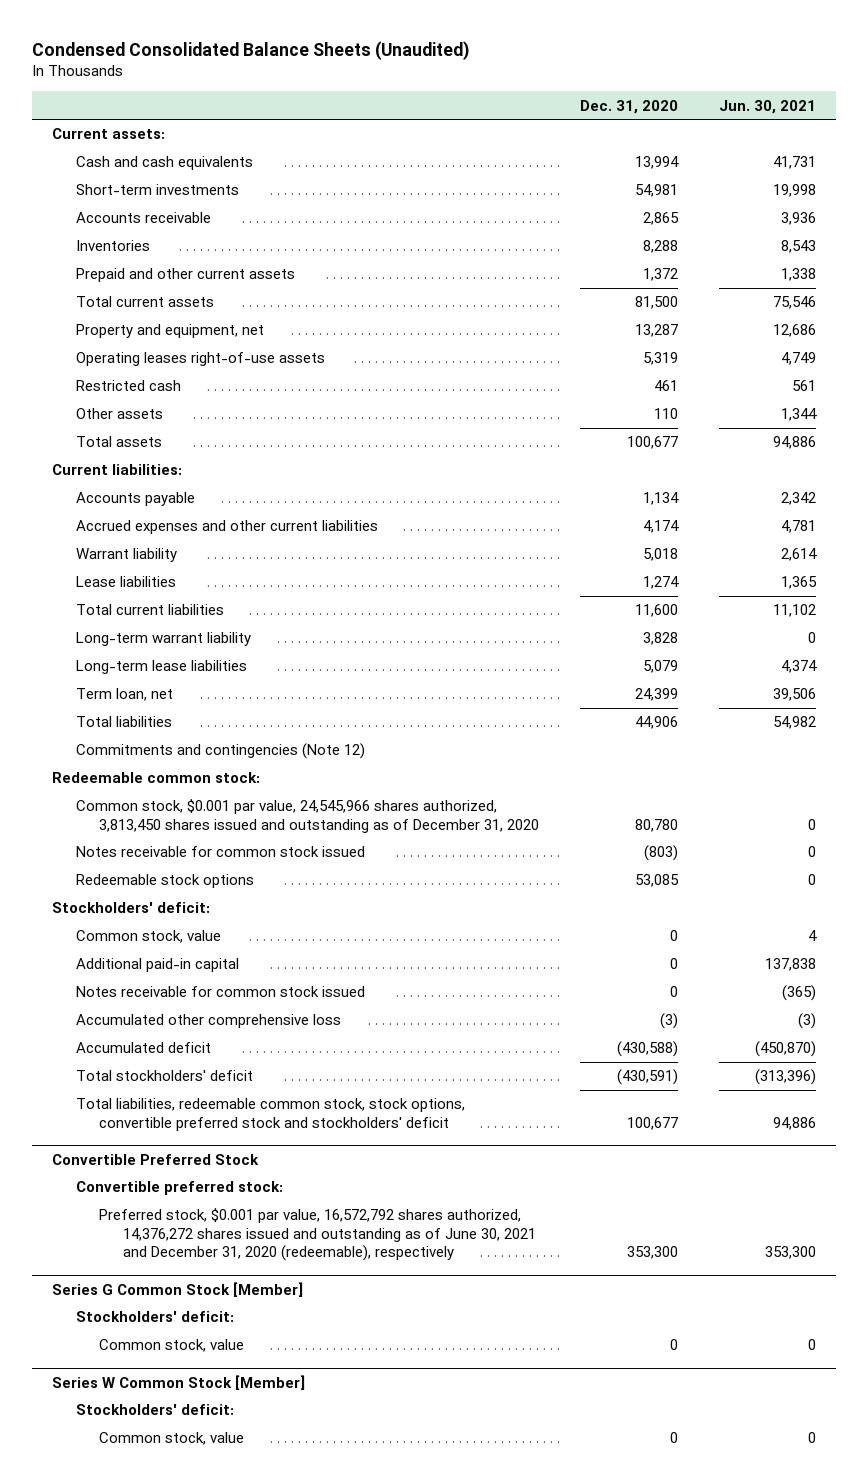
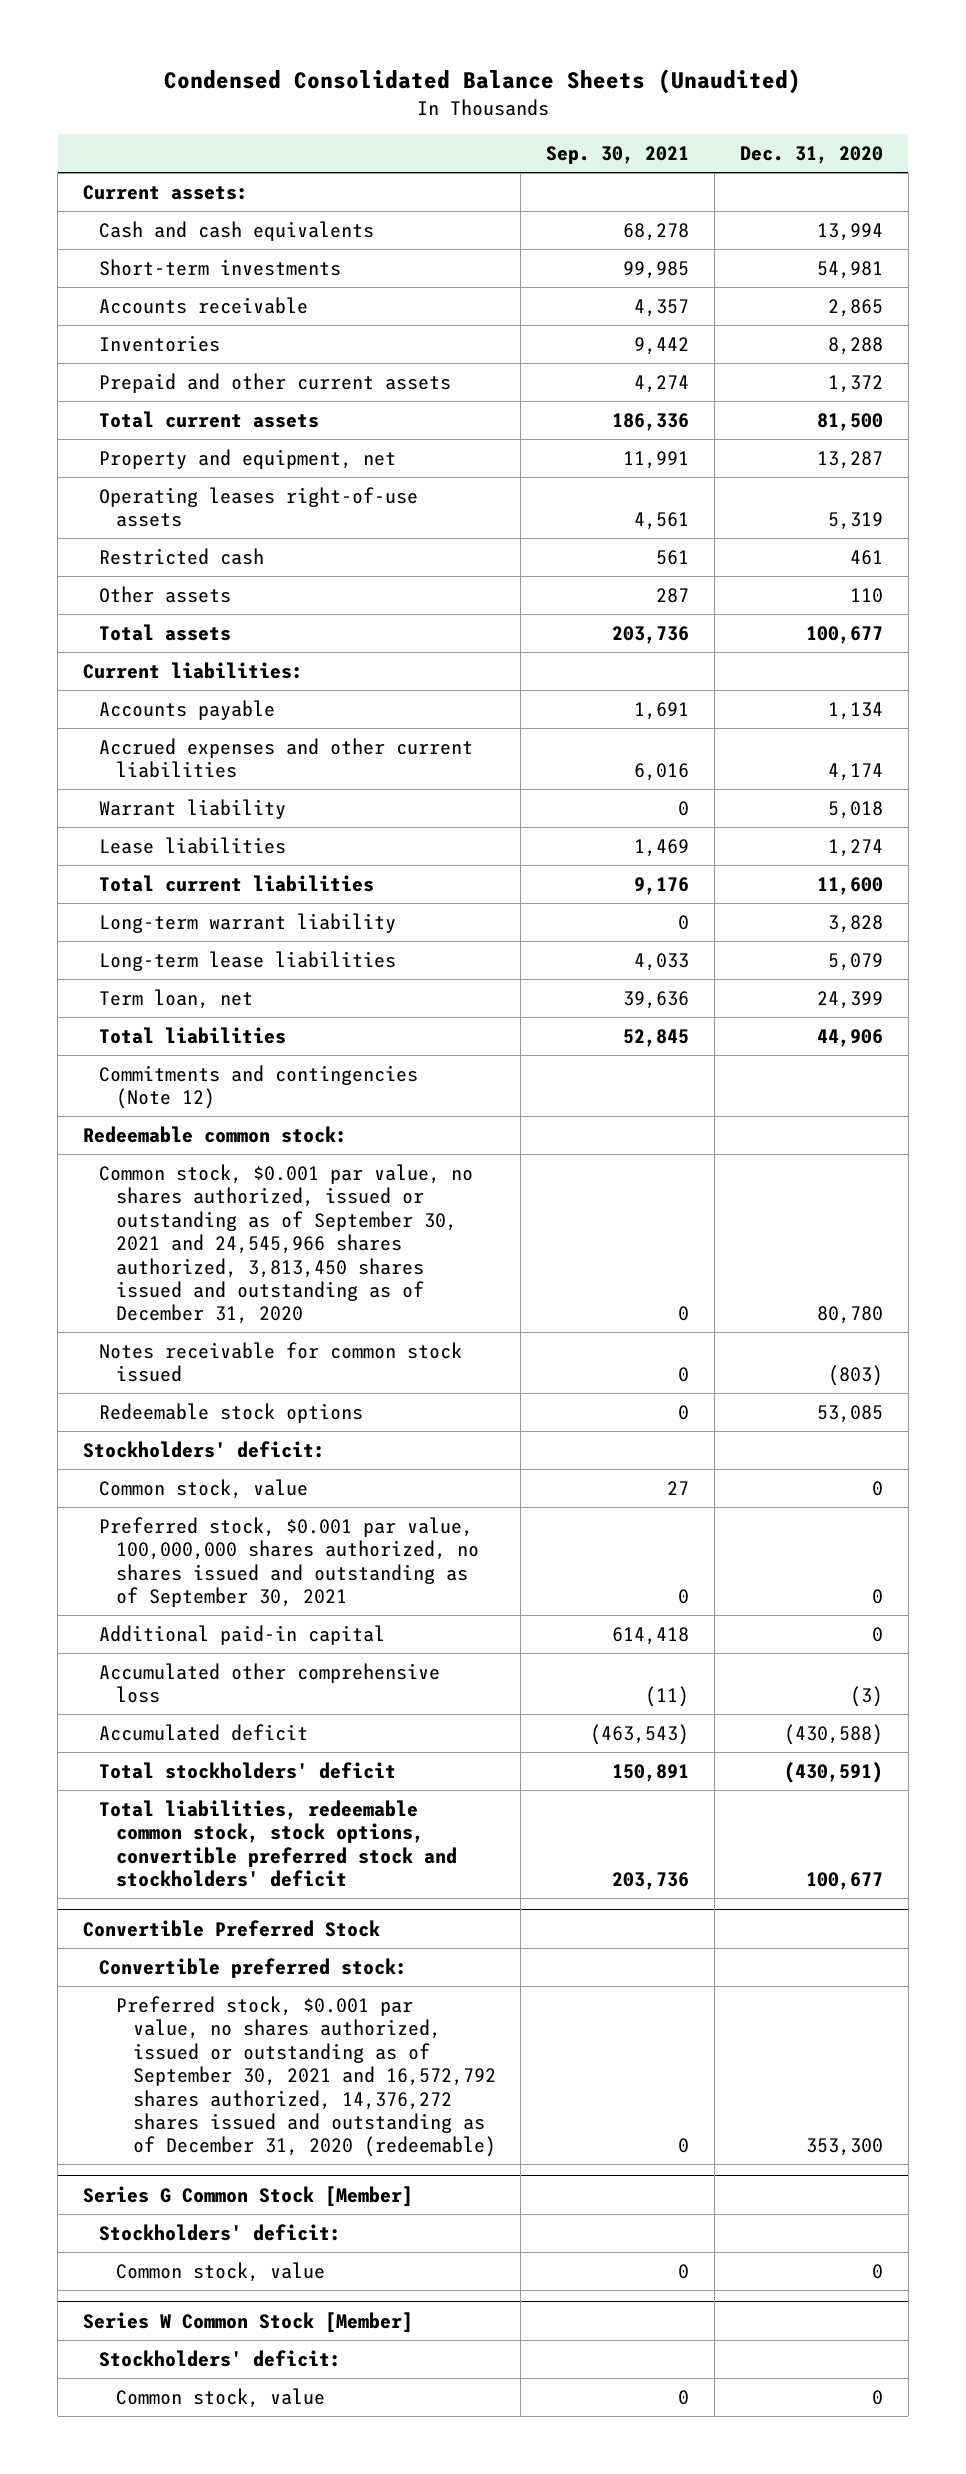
[718,99,816,114] Jun. 30, 2021 -> none
none -> [546,146,690,165] Sep. 30, 2021
[75,799,540,833] Common stock, $0.001 par value, 24,545,966 shares authorized, 3,813,450 shares issued and outstanding as of December 31, 2020 -> [99,1163,474,1325] Common stock, $0.001 par value, no shares authorized, issued or outstanding as of September 30, 2021 and 24,545,966 shares authorized, 3,813,450 shares issued and outstanding as of December 31, 2020
none -> [99,1516,480,1608] Preferred stock, $0.001 par value, 100,000,000 shares authorized, no shares issued and outstanding as of September 30, 2021
[75,986,365,998] Notes receivable for common stock issued -> none
[99,1208,536,1262] Preferred stock, $0.001 par value, 16,572,792 shares authorized, 14,376,272 shares issued and outstanding as of June 30, 2021 and December 31, 2020 (redeemable), respectively -> [116,1995,496,2158] Preferred stock, $0.001 par value, no shares authorized, issued or outstanding as of September 30, 2021 and 16,572,792 shares authorized, 14,376,272 shares issued and outstanding as of December 31, 2020 (redeemable)

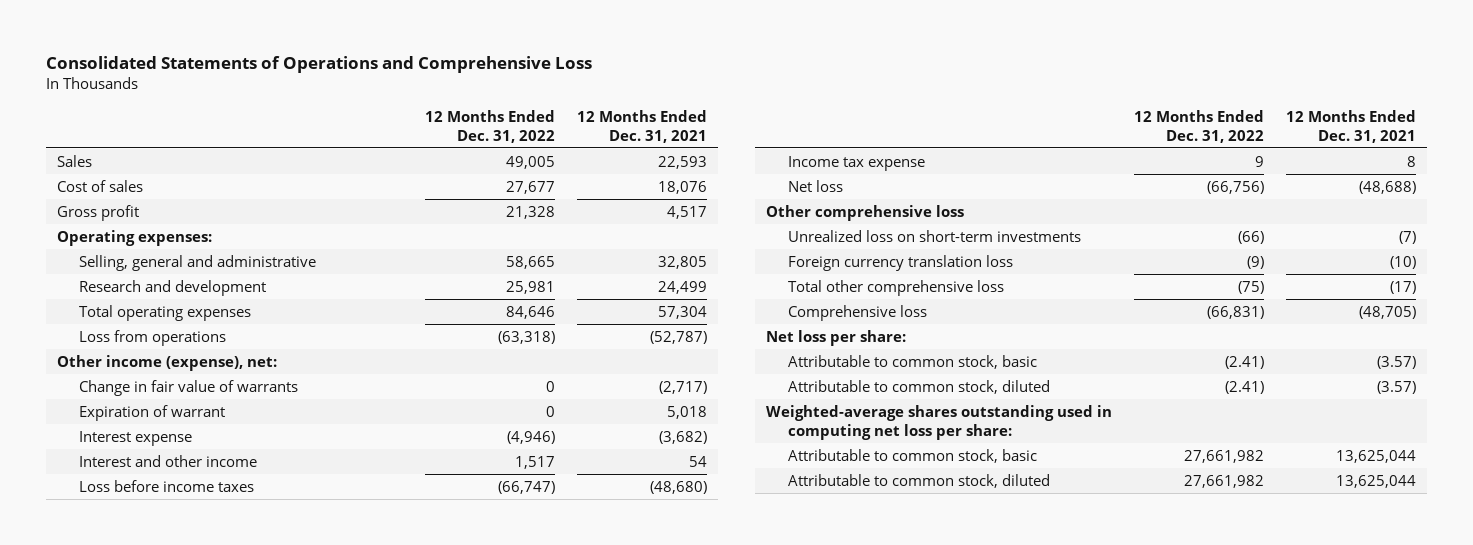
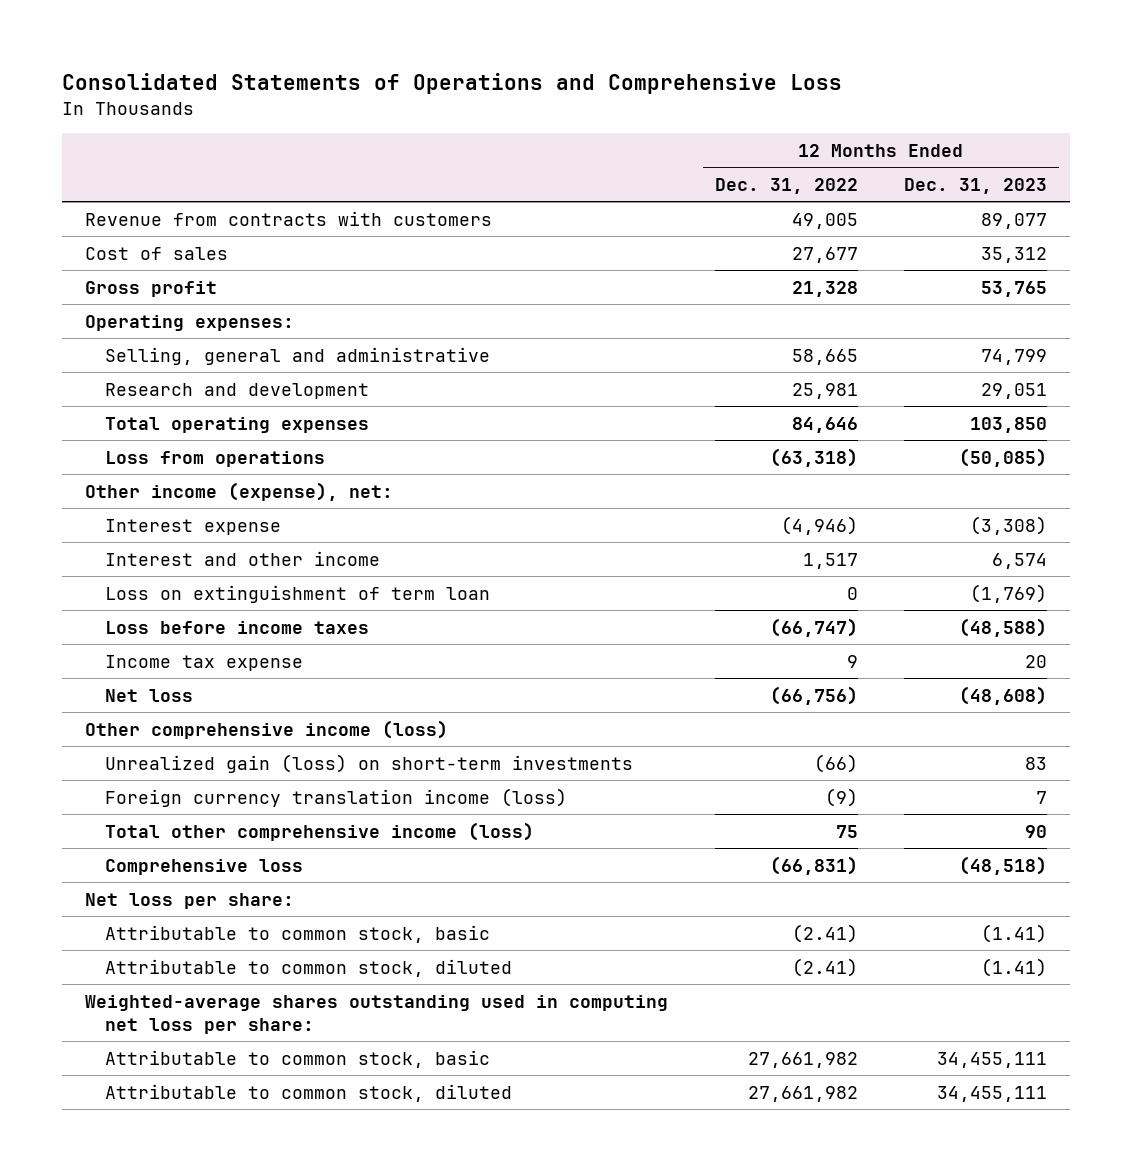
[577,109,708,143] 12 Months Ended Dec. 31, 2021 -> none
none -> [904,177,1048,194] Dec. 31, 2023
[57,154,93,167] Sales -> [85,210,493,226] Revenue from contracts with customers
[78,379,298,396] Change in fair value of warrants -> none
[78,404,225,421] Expiration of warrant -> none
none -> [104,584,490,603] Loss on extinguishment of term loan
[766,204,965,221] Other comprehensive loss -> [85,719,449,739] Other comprehensive income (loss)
[788,229,1082,242] Unrealized loss on short-term investments -> [104,753,633,773] Unrealized gain (loss) on short-term investments
[788,254,1014,271] Foreign currency translation loss -> [104,787,567,807] Foreign currency translation income (loss)
[788,279,1005,296] Total other comprehensive loss -> [104,821,534,841] Total other comprehensive income (loss)
[1238,280,1265,294] (75) -> [835,824,858,838] 75

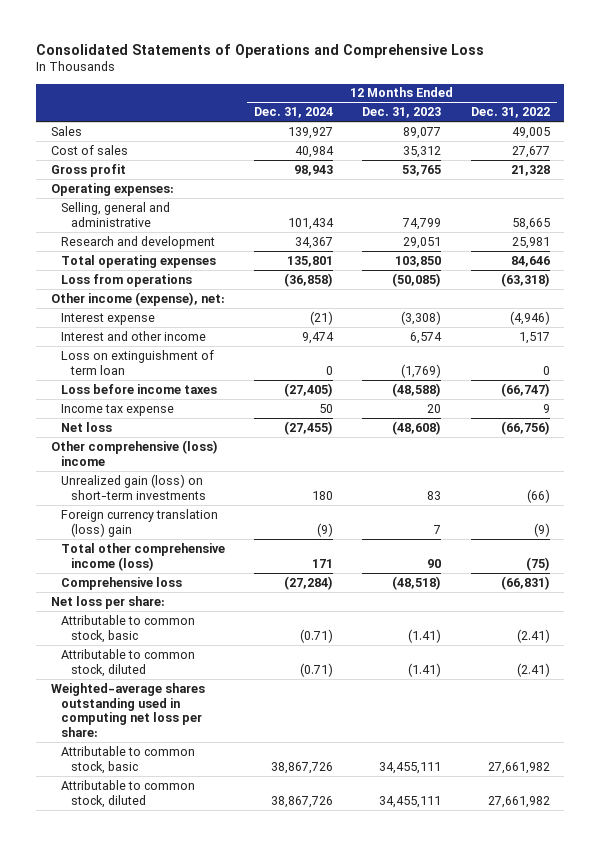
none -> [253,107,333,119] Dec. 31, 2024
[85,210,493,226] Revenue from contracts with customers -> [50,125,82,136] Sales
[85,719,449,739] Other comprehensive income (loss) -> [50,439,218,466] Other comprehensive (loss) income
[104,787,567,807] Foreign currency translation income (loss) -> [60,508,218,537] Foreign currency translation (loss) gain
[835,824,858,838] 75 -> [525,556,550,571] (75)

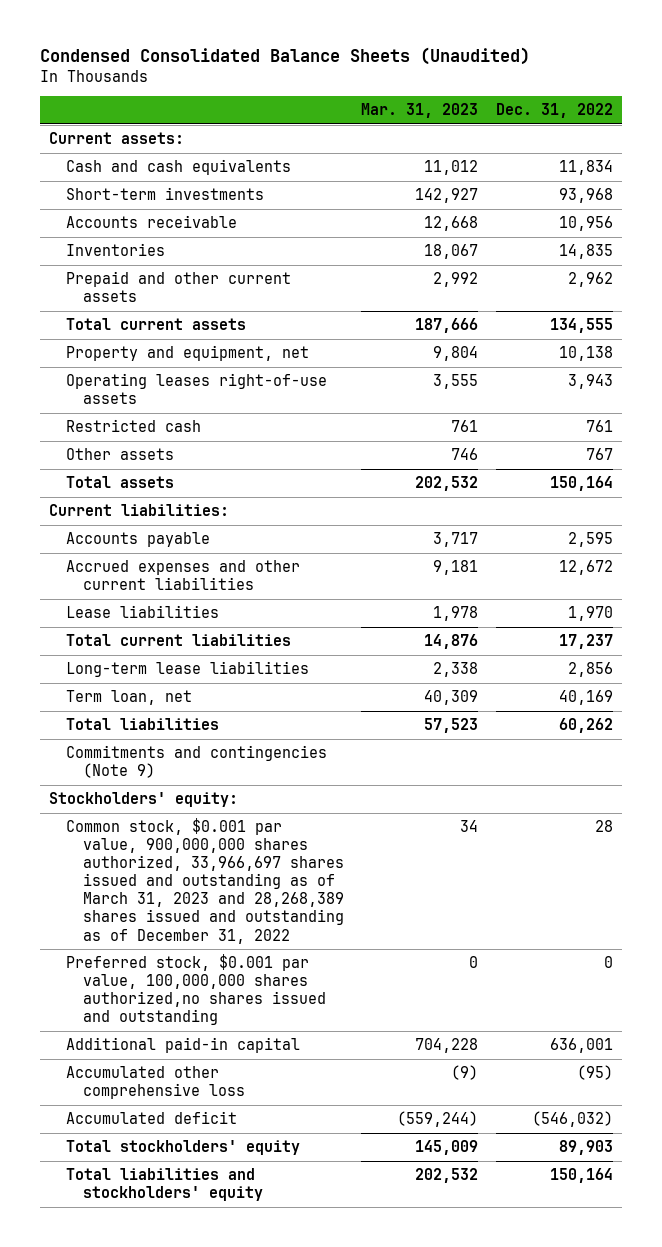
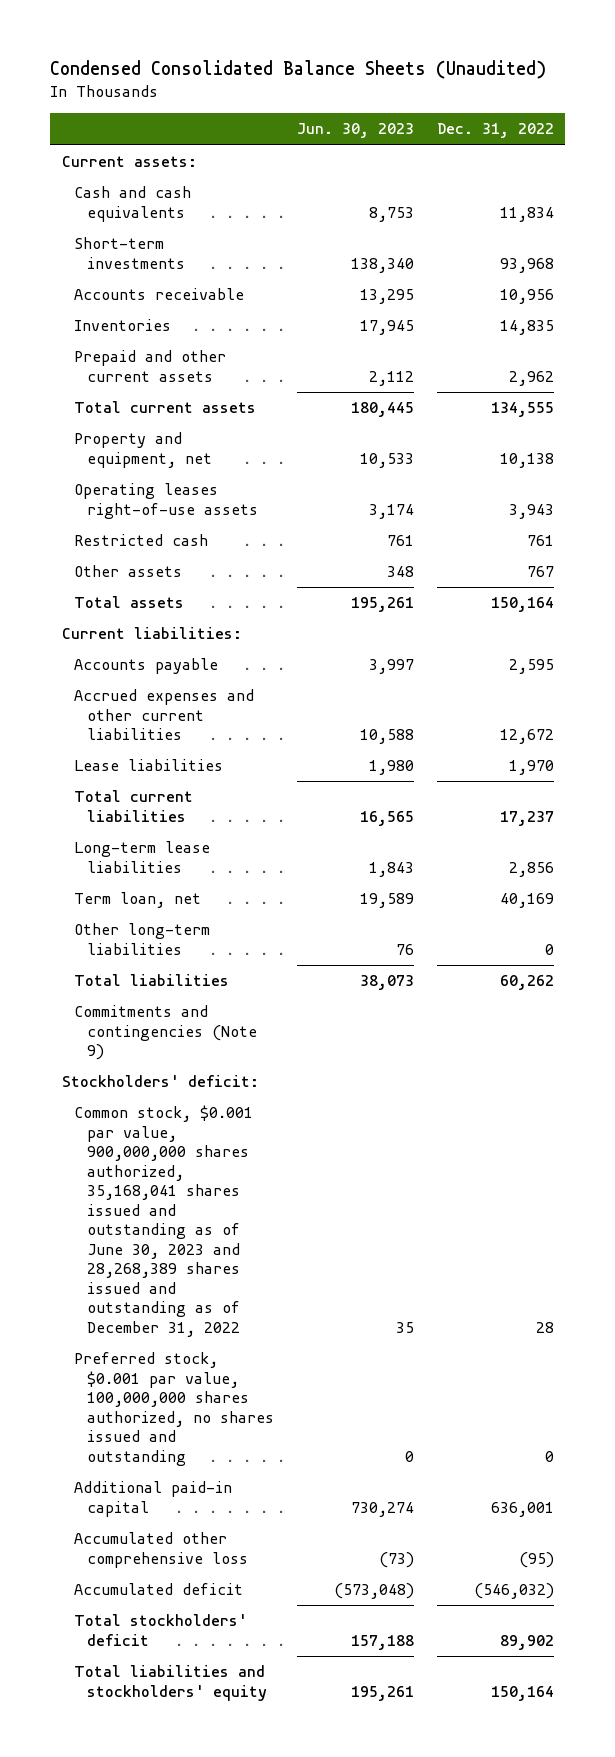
[361,103,479,119] Mar. 31, 2023 -> none
none -> [296,123,414,139] Jun. 30, 2023
none -> [74,923,211,955] Other long-term liabilities
[48,792,238,808] Stockholders' equity: -> [61,1075,259,1088] Stockholders' deficit:
[65,818,344,944] Common stock, $0.001 par value, 900,000,000 shares authorized, 33,966,697 shares issued and outstanding as of March 31, 2023 and 28,268,389 shares issued and outstanding as of December 31, 2022 -> [74,1105,254,1337] Common stock, $0.001 par value, 900,000,000 shares authorized, 35,168,041 shares issued and outstanding as of June 30, 2023 and 28,268,389 shares issued and outstanding as of December 31, 2022
[65,954,326,1026] Preferred stock, $0.001 par value, 100,000,000 shares authorized,no shares issued and outstanding -> [74,1352,274,1466] Preferred stock, $0.001 par value, 100,000,000 shares authorized, no shares issued and outstanding
[65,1140,300,1156] Total stockholders' equity -> [74,1614,248,1646] Total stockholders' deficit
[559,1140,614,1156] 89,903 -> [499,1634,554,1650] 89,902

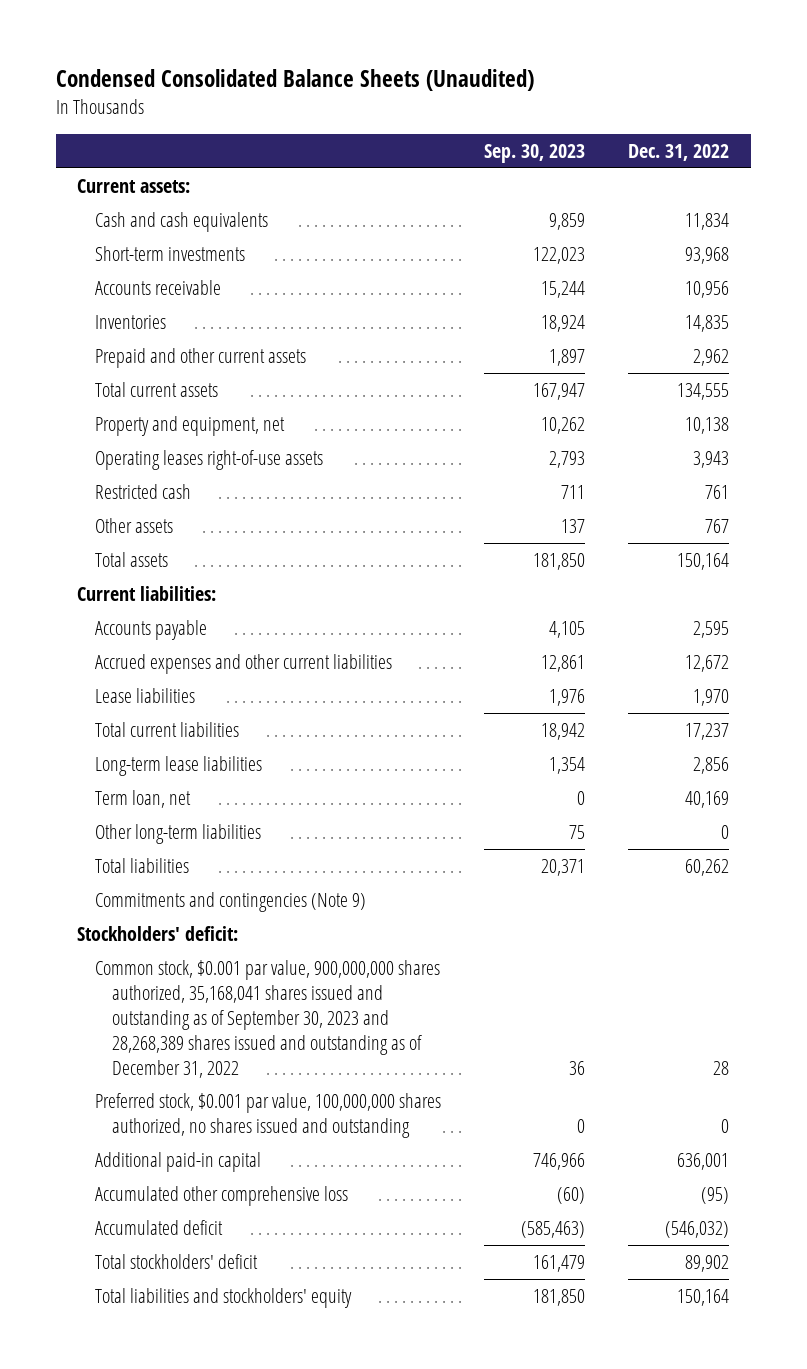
[296,123,414,139] Jun. 30, 2023 -> none
none -> [484,143,586,163] Sep. 30, 2023
[74,1105,254,1337] Common stock, $0.001 par value, 900,000,000 shares authorized, 35,168,041 shares issued and outstanding as of June 30, 2023 and 28,268,389 shares issued and outstanding as of December 31, 2022 -> [94,960,440,1078] Common stock, $0.001 par value, 900,000,000 shares authorized, 35,168,041 shares issued and outstanding as of September 30, 2023 and 28,268,389 shares issued and outstanding as of December 31, 2022

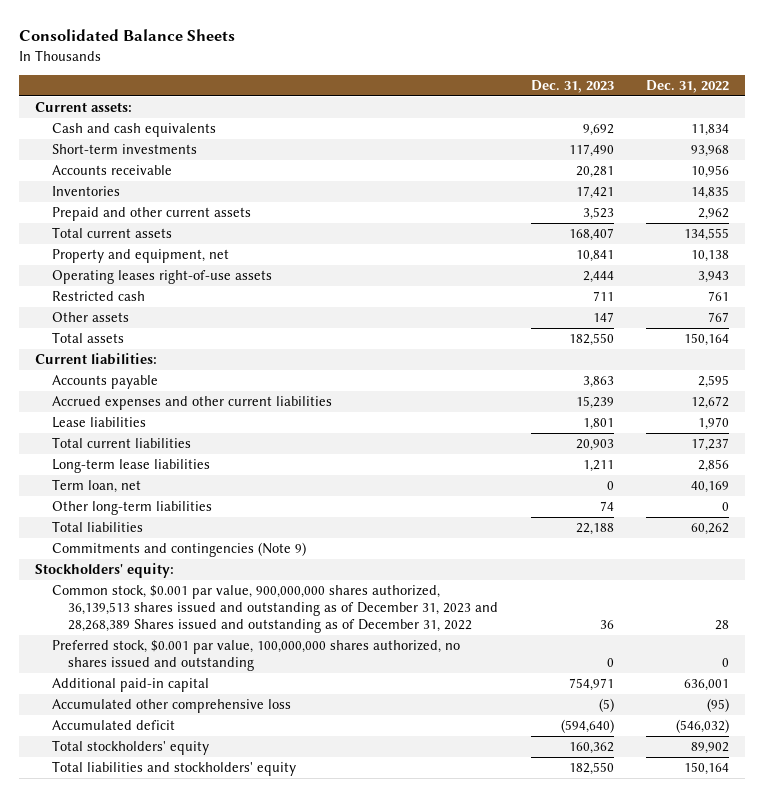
[55,68,534,91] Condensed Consolidated Balance Sheets (Unaudited) -> [18,29,235,42] Consolidated Balance Sheets
[484,143,586,163] Sep. 30, 2023 -> none
none -> [530,79,614,93] Dec. 31, 2023
[77,926,239,942] Stockholders' deficit: -> [35,563,175,579] Stockholders' equity:
[94,960,440,1078] Common stock, $0.001 par value, 900,000,000 shares authorized, 35,168,041 shares issued and outstanding as of September 30, 2023 and 28,268,389 shares issued and outstanding as of December 31, 2022 -> [51,585,499,634] Common stock, $0.001 par value, 900,000,000 shares authorized, 36,139,513 shares issued and outstanding as of December 31, 2023 and 28,268,389 Shares issued and outstanding as of December 31, 2022
[94,1254,258,1270] Total stockholders' deficit -> [51,740,209,756] Total stockholders' equity

